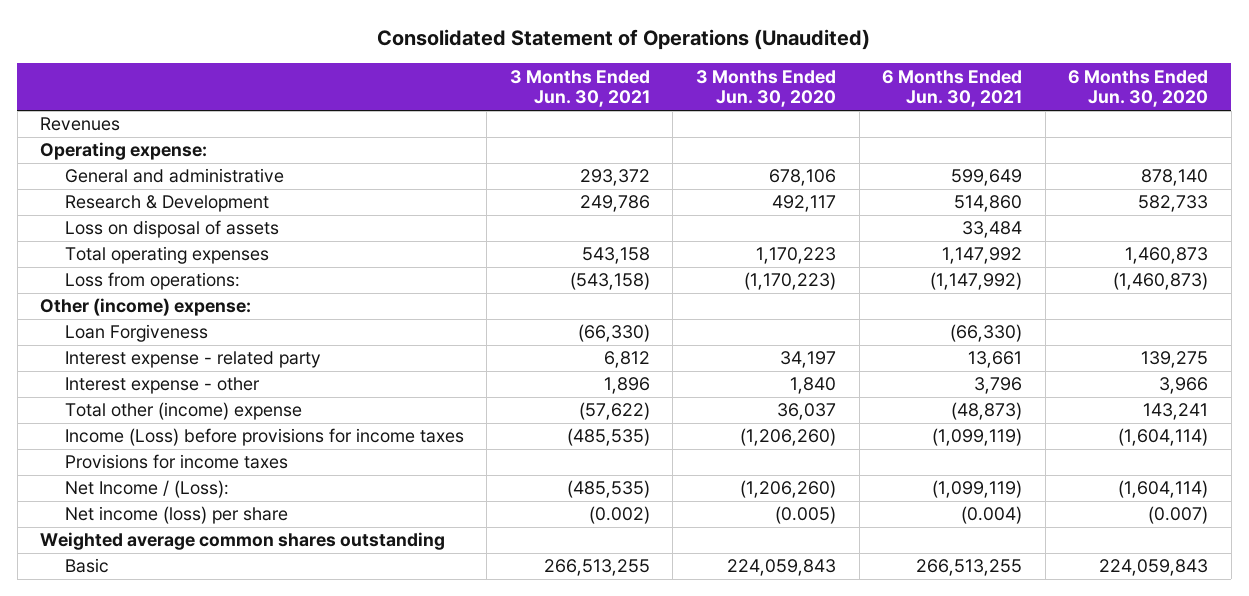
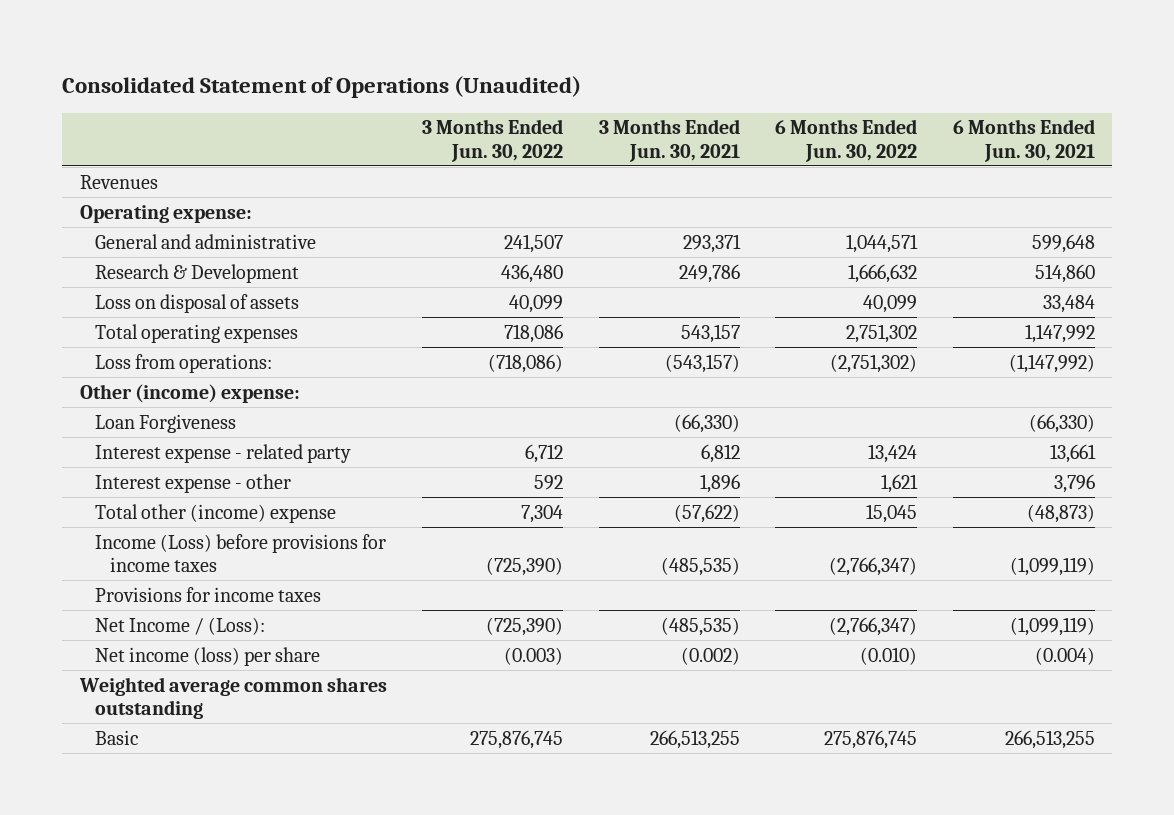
[696,69,837,108] 3 Months Ended Jun. 30, 2020 -> none
[1068,69,1209,108] 6 Months Ended Jun. 30, 2020 -> none
none -> [422,119,564,162] 3 Months Ended Jun. 30, 2022
none -> [775,119,918,162] 6 Months Ended Jun. 30, 2022
[579,169,650,187] 293,372 -> [682,233,741,253] 293,371
[951,169,1023,187] 599,649 -> [1031,233,1095,253] 599,648
[581,247,650,265] 543,158 -> [680,323,740,343] 543,157
[569,272,650,291] (543,158) -> [664,353,740,373] (543,157)

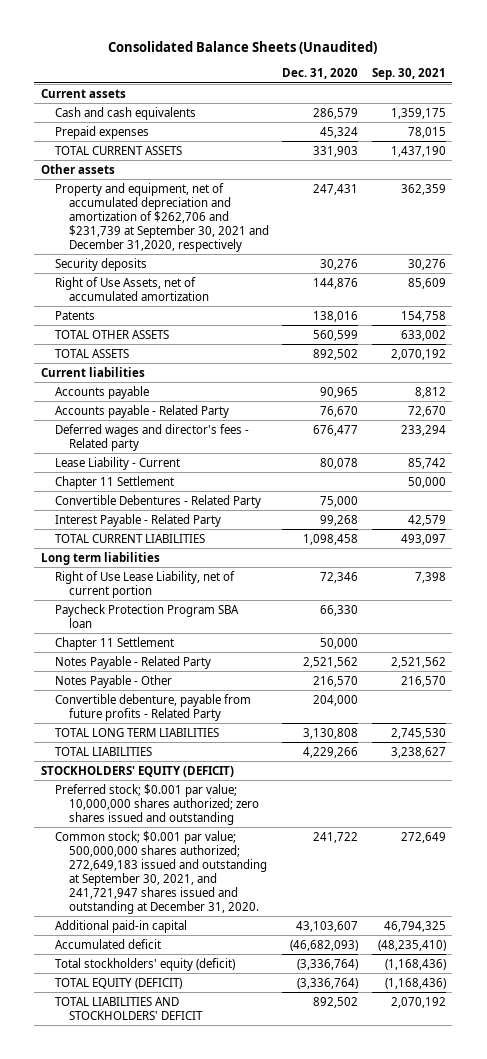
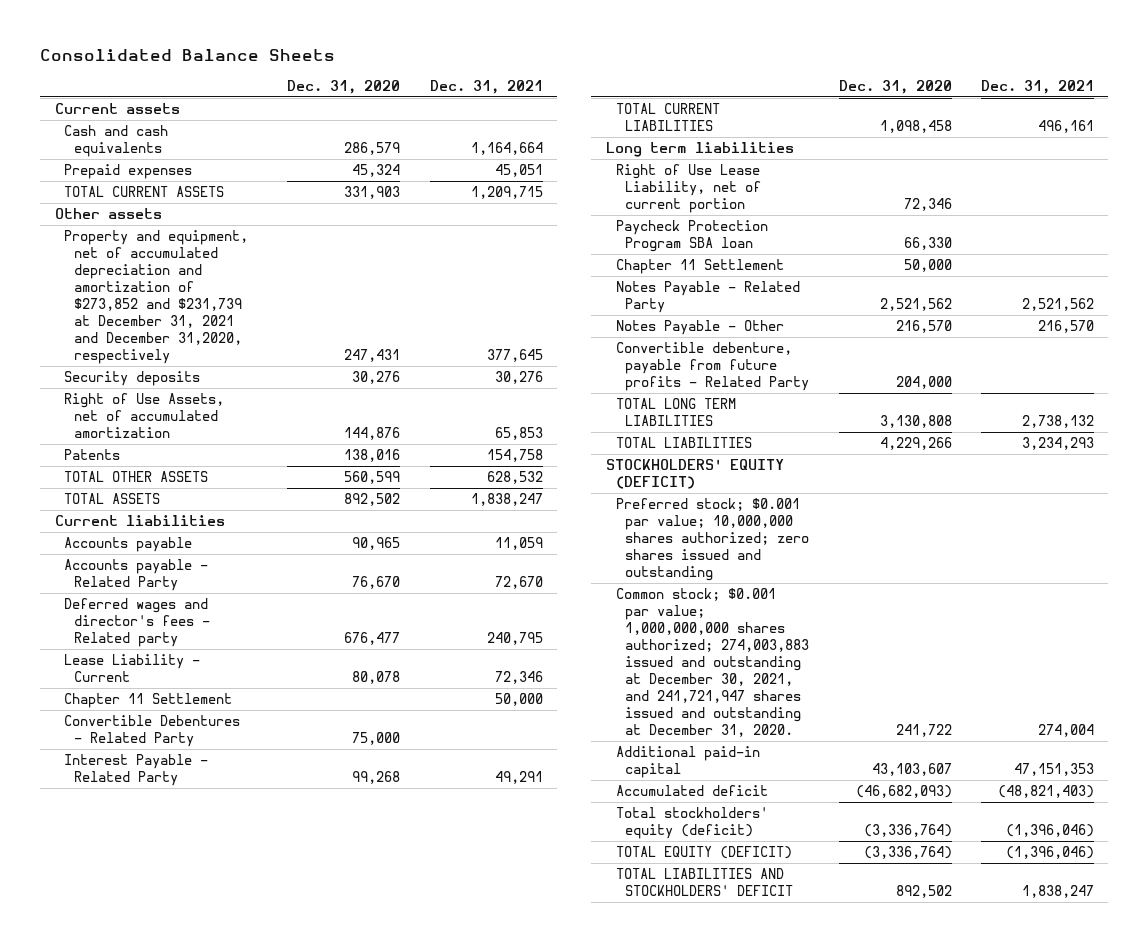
[108,41,378,55] Consolidated Balance Sheets (Unaudited) -> [40,49,336,62] Consolidated Balance Sheets
[371,68,446,81] Sep. 30, 2021 -> none
none -> [429,79,543,94] Dec. 31, 2021
[54,182,269,252] Property and equipment, net of accumulated depreciation and amortization of $262,706 and $231,739 at September 30, 2021 and December 31,2020, respectively -> [64,230,249,365] Property and equipment, net of accumulated depreciation and amortization of $273,852 and $231,739 at December 31, 2021 and December 31,2020, respectively
[54,830,267,914] Common stock; $0.001 par value; 500,000,000 shares authorized; 272,649,183 issued and outstanding at September 30, 2021, and 241,721,947 shares issued and outstanding at December 31, 2020. -> [615,588,810,738] Common stock; $0.001 par value; 1,000,000,000 shares authorized; 274,003,883 issued and outstanding at December 30, 2021, and 241,721,947 shares issued and outstanding at December 31, 2020.

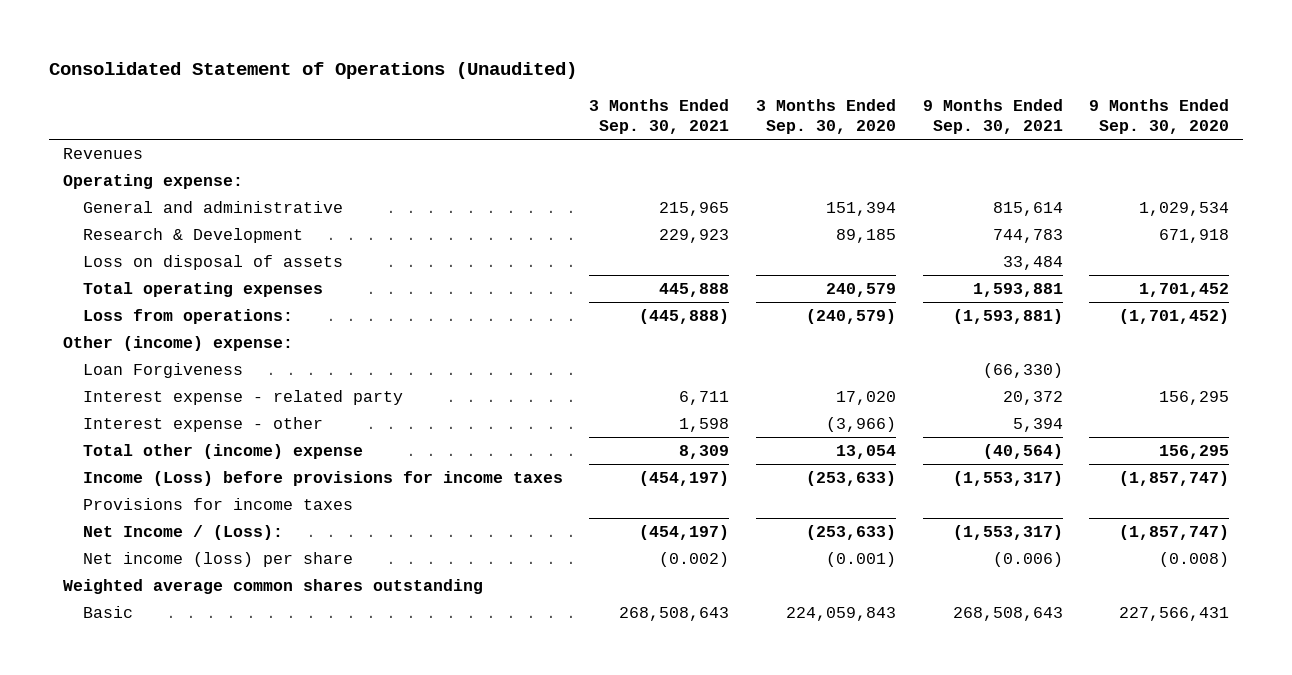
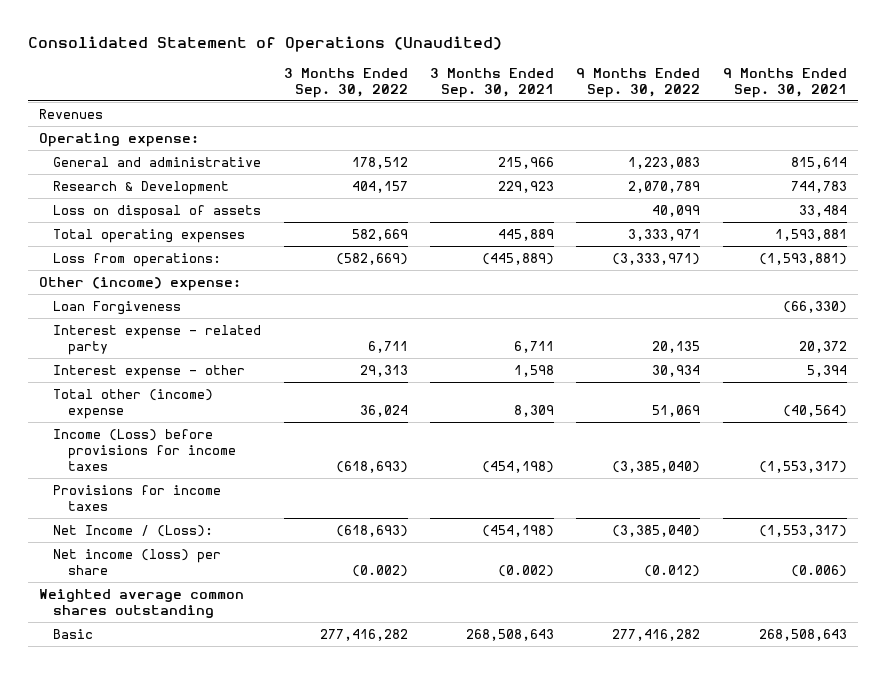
[755,98,896,134] 3 Months Ended Sep. 30, 2020 -> none
[1089,98,1230,134] 9 Months Ended Sep. 30, 2020 -> none
none -> [283,67,408,98] 3 Months Ended Sep. 30, 2022
none -> [576,67,701,98] 9 Months Ended Sep. 30, 2022
[659,202,730,217] 215,965 -> [498,156,555,169] 215,966
[659,283,730,298] 445,888 -> [498,228,555,241] 445,889
[639,309,730,325] (445,888) -> [482,252,555,265] (445,889)
[639,471,730,487] (454,197) -> [482,460,555,473] (454,198)
[639,525,730,541] (454,197) -> [482,524,555,537] (454,198)

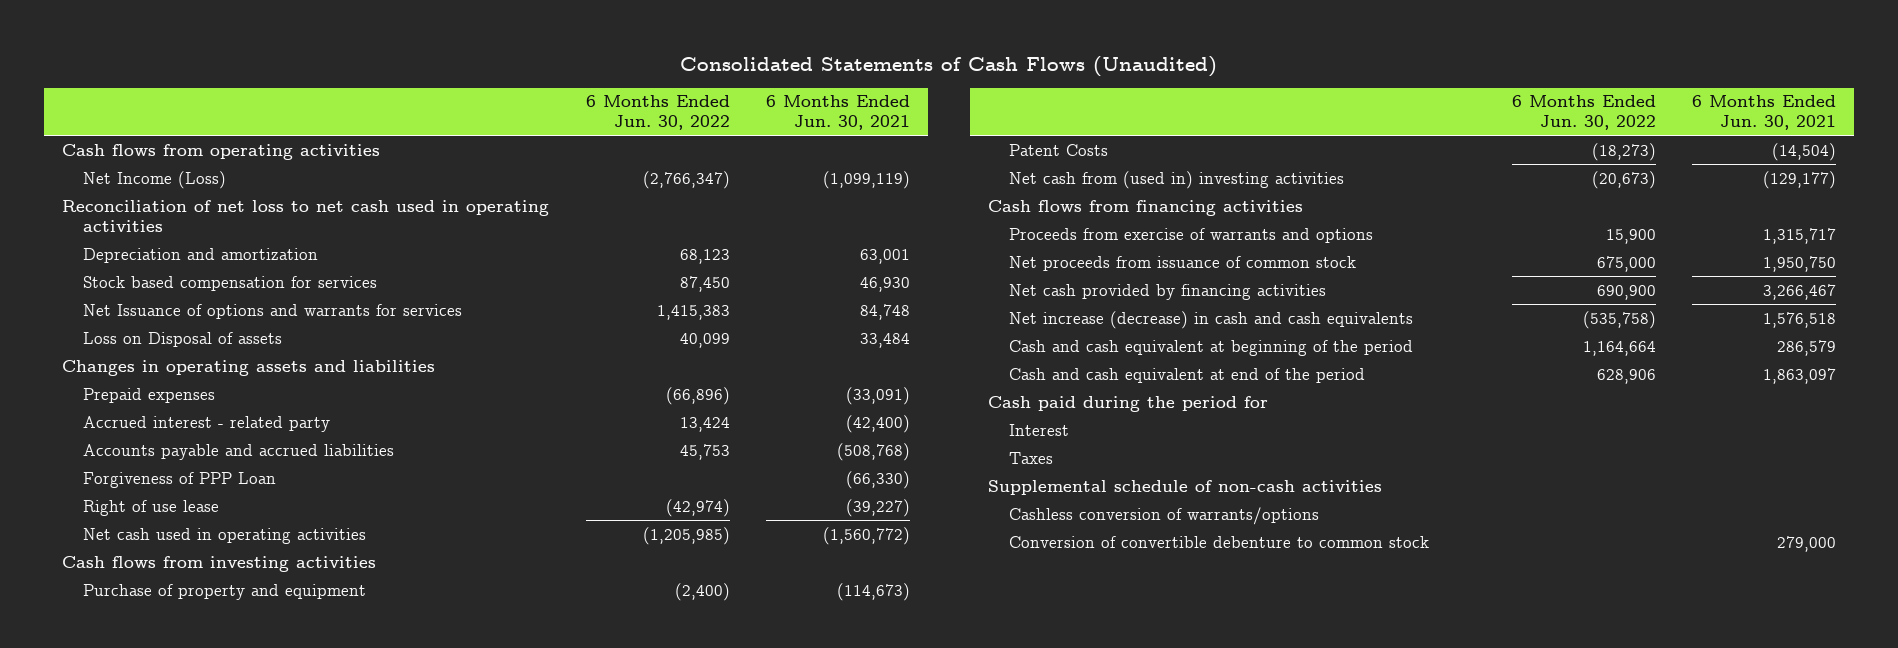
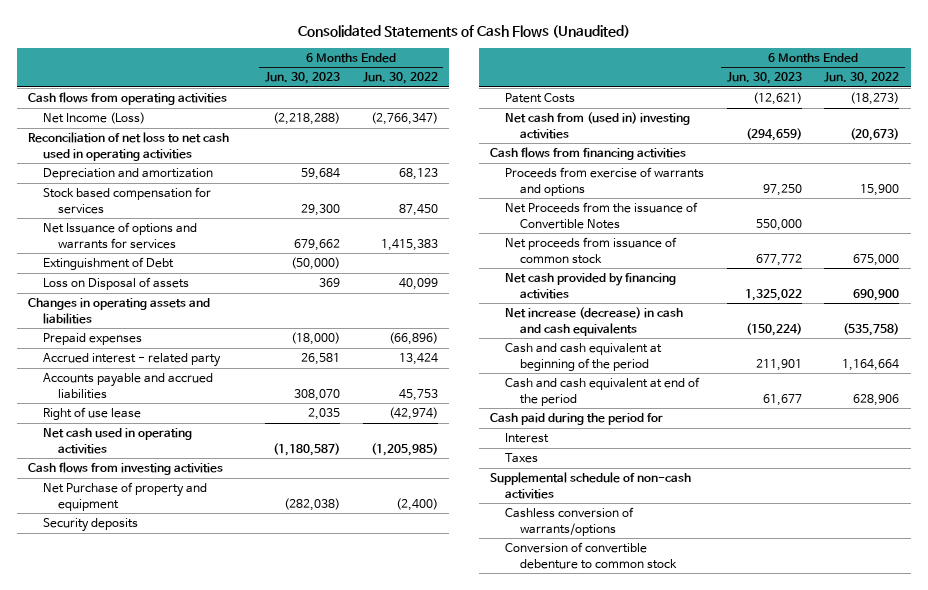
[765,95,910,131] 6 Months Ended Jun. 30, 2021 -> none
none -> [264,72,340,85] Jun. 30, 2023
none -> [43,257,175,271] Extinguishment of Debt
[82,471,276,488] Forgiveness of PPP Loan -> none
[82,583,366,600] Purchase of property and equipment -> [43,482,208,511] Net Purchase of property and equipment
none -> [43,518,139,533] Security deposits
none -> [505,202,699,229] Net Proceeds from the issuance of Convertible Notes

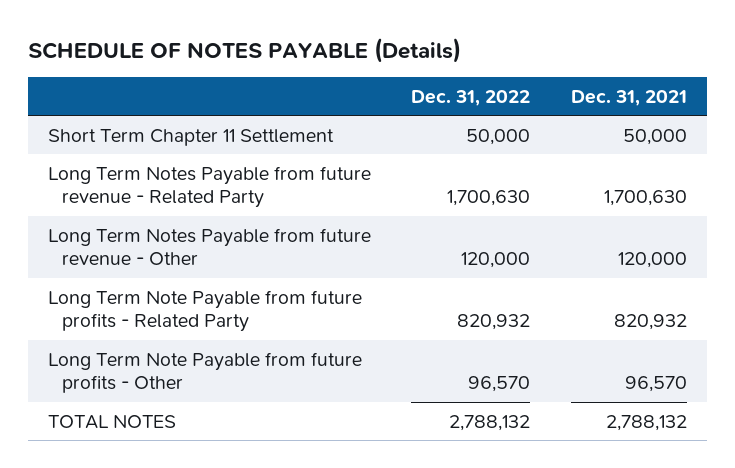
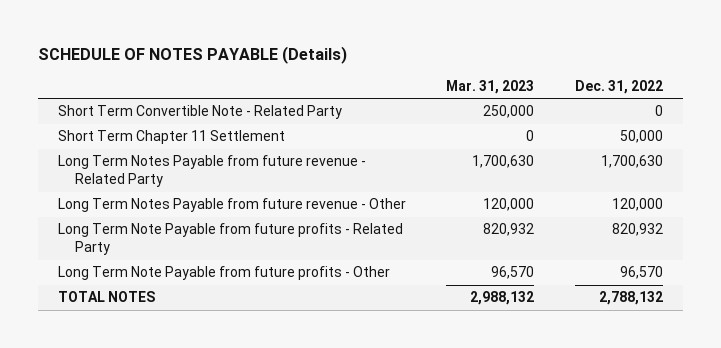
[570,89,687,106] Dec. 31, 2021 -> none
none -> [446,80,535,95] Mar. 31, 2023
none -> [57,105,342,120] Short Term Convertible Note - Related Party

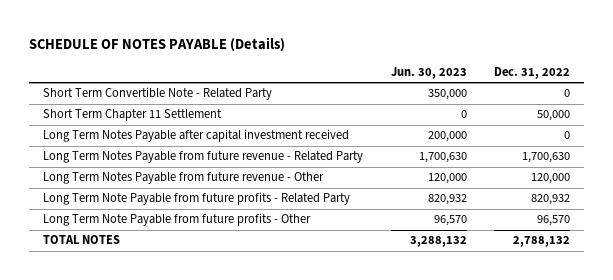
[446,80,535,95] Mar. 31, 2023 -> none
none -> [390,67,467,80] Jun. 30, 2023
none -> [43,129,350,143] Long Term Notes Payable after capital investment received

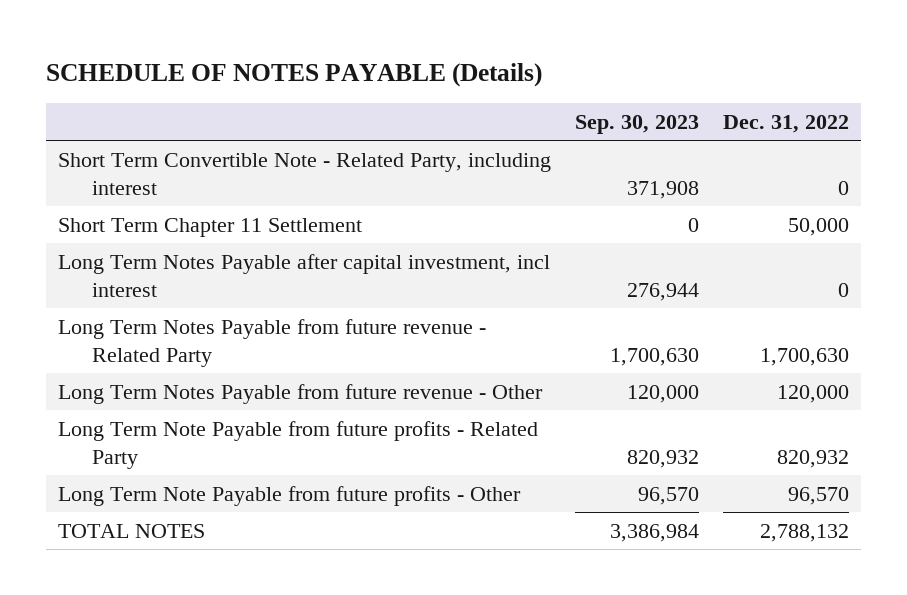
[390,67,467,80] Jun. 30, 2023 -> none
none -> [575,114,700,134] Sep. 30, 2023
[43,87,273,101] Short Term Convertible Note - Related Party -> [58,152,552,195] Short Term Convertible Note - Related Party, including interest
[43,129,350,143] Long Term Notes Payable after capital investment received -> [58,253,551,297] Long Term Notes Payable after capital investment, incl interest

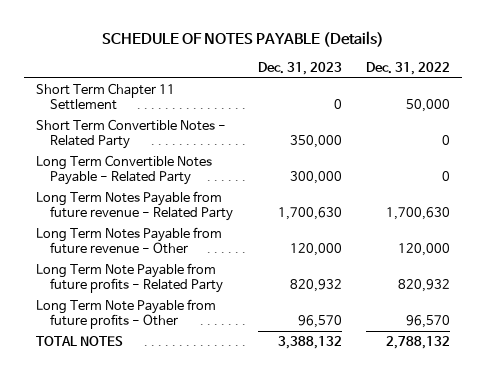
[575,114,700,134] Sep. 30, 2023 -> none
none -> [257,62,342,76] Dec. 31, 2023
[58,152,552,195] Short Term Convertible Note - Related Party, including interest -> none
[58,253,551,297] Long Term Notes Payable after capital investment, incl interest -> none
none -> [35,118,226,150] Short Term Convertible Notes - Related Party
none -> [35,154,212,186] Long Term Convertible Notes Payable - Related Party

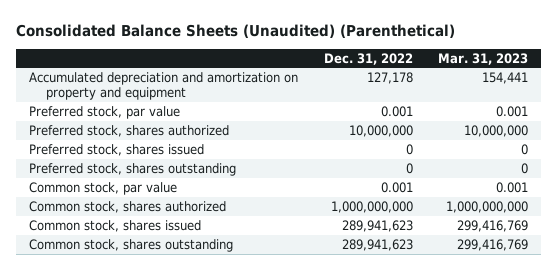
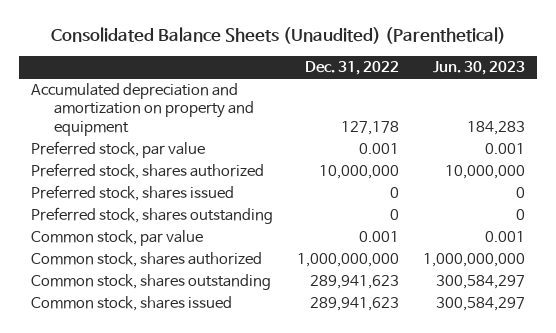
[438,52,529,65] Mar. 31, 2023 -> none
none -> [433,61,526,76] Jun. 30, 2023
[28,220,201,233] Common stock, shares issued -> [31,296,233,312] Common stock, shares issued

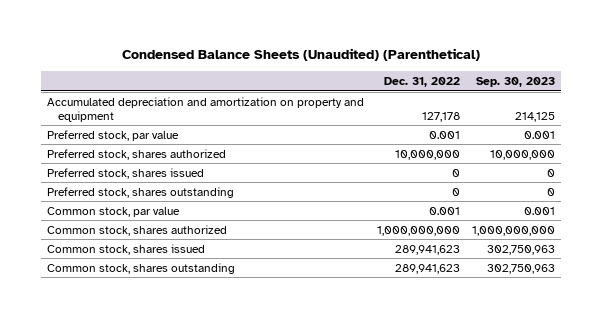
[51,27,507,45] Consolidated Balance Sheets (Unaudited) (Parenthetical) -> [122,48,481,62] Condensed Balance Sheets (Unaudited) (Parenthetical)
[433,61,526,76] Jun. 30, 2023 -> none
none -> [476,77,556,88] Sep. 30, 2023
[31,274,272,291] Common stock, shares outstanding -> [46,262,235,274] Common stock, shares outstanding

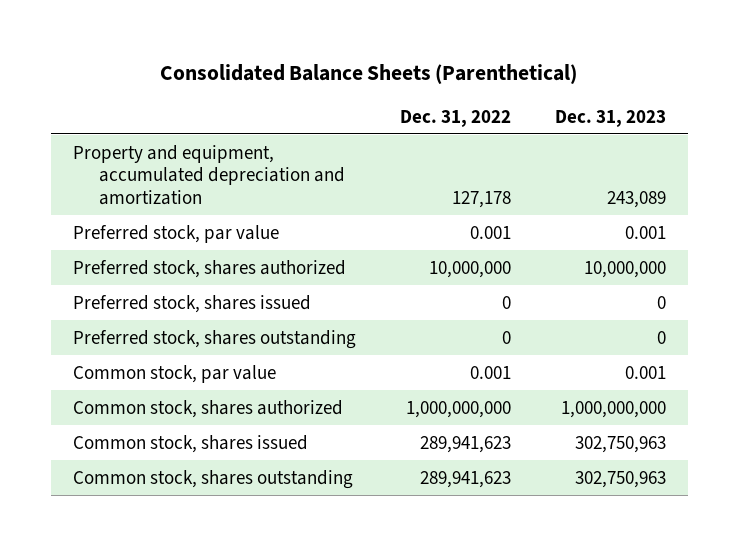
[122,48,481,62] Condensed Balance Sheets (Unaudited) (Parenthetical) -> [160,64,578,85] Consolidated Balance Sheets (Parenthetical)
[476,77,556,88] Sep. 30, 2023 -> none
none -> [554,109,666,127] Dec. 31, 2023
[46,96,364,122] Accumulated depreciation and amortization on property and equipment -> [73,144,345,206] Property and equipment, accumulated depreciation and amortization

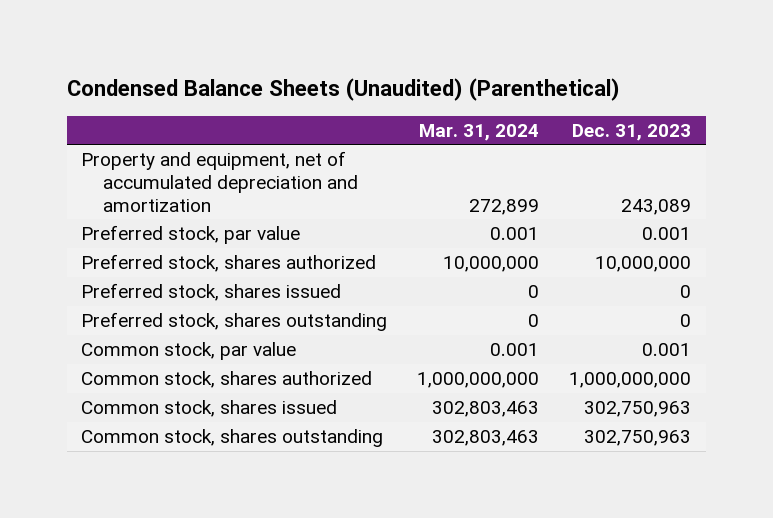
[160,64,578,85] Consolidated Balance Sheets (Parenthetical) -> [66,78,620,102] Condensed Balance Sheets (Unaudited) (Parenthetical)
[399,109,511,127] Dec. 31, 2022 -> none
none -> [419,123,540,141] Mar. 31, 2024
[73,144,345,206] Property and equipment, accumulated depreciation and amortization -> [81,151,359,212] Property and equipment, net of accumulated depreciation and amortization

